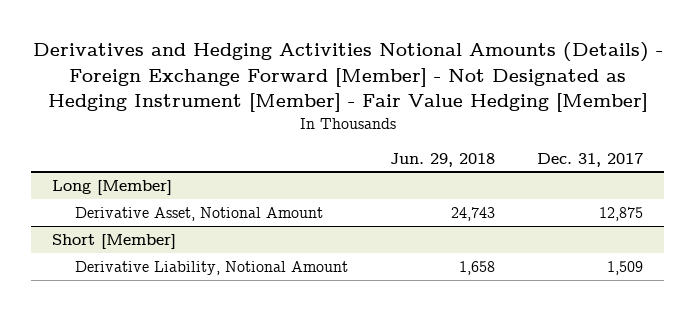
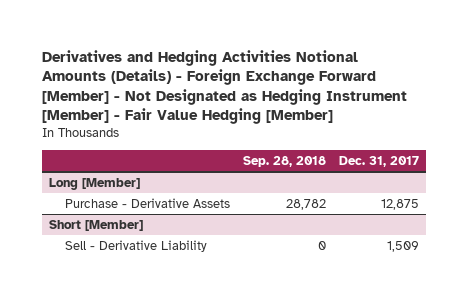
[389,152,495,167] Jun. 29, 2018 -> none
none -> [242,155,326,167] Sep. 28, 2018
[74,206,323,221] Derivative Asset, Notional Amount -> [64,197,230,208] Purchase - Derivative Assets
[74,260,348,275] Derivative Liability, Notional Amount -> [64,239,207,252] Sell - Derivative Liability

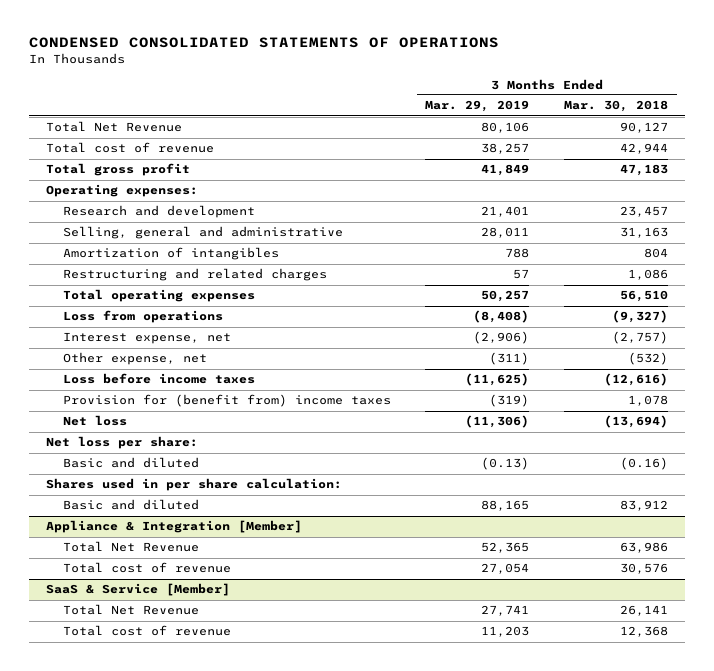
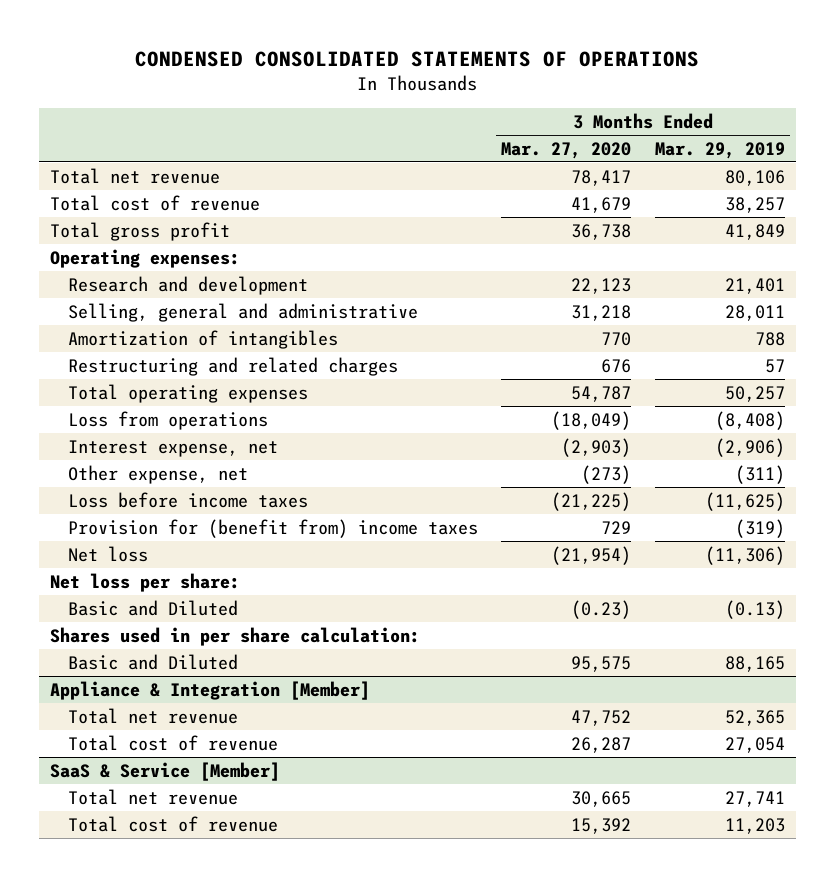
[563,100,668,113] Mar. 30, 2018 -> none
none -> [501,141,632,159] Mar. 27, 2020
[46,121,183,133] Total Net Revenue -> [50,167,221,184] Total net revenue
[62,457,199,469] Basic and diluted -> [68,599,239,616] Basic and Diluted
[62,499,199,511] Basic and diluted -> [68,653,239,670] Basic and Diluted
[62,541,199,553] Total Net Revenue -> [68,707,239,724] Total net revenue
[62,604,199,616] Total Net Revenue -> [68,788,239,805] Total net revenue

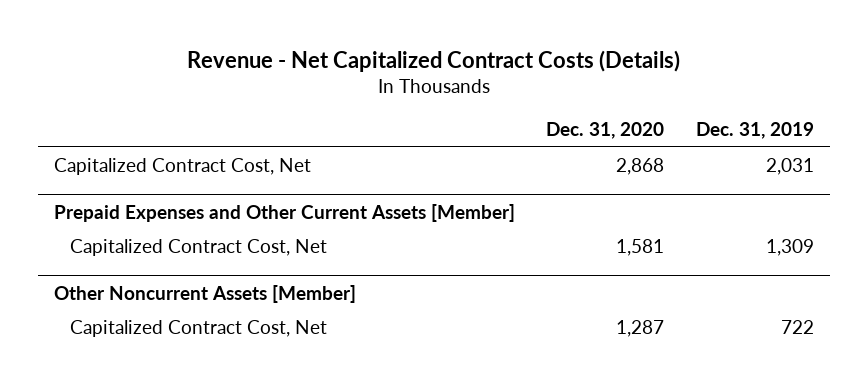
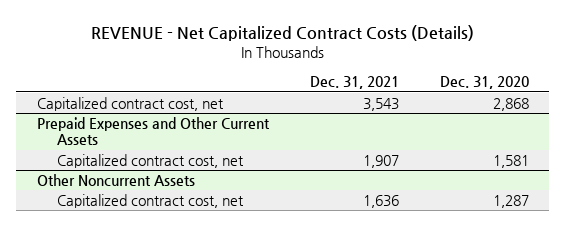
[186,49,680,72] Revenue - Net Capitalized Contract Costs (Details) -> [90,25,474,42] REVENUE - Net Capitalized Contract Costs (Details)
[695,122,814,140] Dec. 31, 2019 -> none
none -> [309,76,399,90] Dec. 31, 2021
[53,158,311,176] Capitalized Contract Cost, Net -> [36,97,224,112] Capitalized contract cost, net
[53,203,515,222] Prepaid Expenses and Other Current Assets [Member] -> [36,117,270,146] Prepaid Expenses and Other Current Assets
[70,239,328,257] Capitalized Contract Cost, Net -> [57,154,245,169] Capitalized contract cost, net
[53,284,356,303] Other Noncurrent Assets [Member] -> [36,174,195,187] Other Noncurrent Assets
[70,320,328,338] Capitalized Contract Cost, Net -> [57,194,245,209] Capitalized contract cost, net

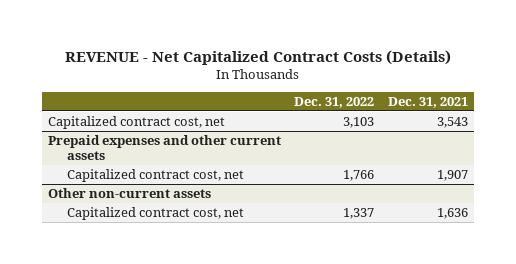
[439,76,529,90] Dec. 31, 2020 -> none
none -> [294,96,375,108] Dec. 31, 2022
[36,117,270,146] Prepaid Expenses and Other Current Assets -> [48,135,282,161] Prepaid expenses and other current assets
[36,174,195,187] Other Noncurrent Assets -> [48,188,212,199] Other non-current assets

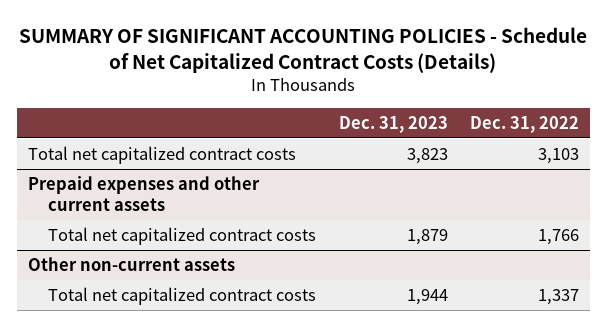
[64,49,451,65] REVENUE - Net Capitalized Contract Costs (Details) -> [19,26,588,73] SUMMARY OF SIGNIFICANT ACCOUNTING POLICIES - Schedule of Net Capitalized Contract Costs (Details)
[387,96,468,108] Dec. 31, 2021 -> none
none -> [338,115,448,133] Dec. 31, 2023
[48,116,226,130] Capitalized contract cost, net -> [27,145,296,164] Total net capitalized contract costs
[67,169,245,183] Capitalized contract cost, net -> [48,226,317,245] Total net capitalized contract costs
[67,207,245,221] Capitalized contract cost, net -> [48,286,317,305] Total net capitalized contract costs

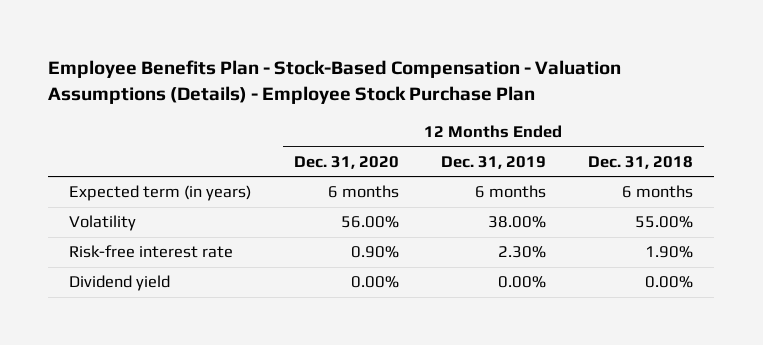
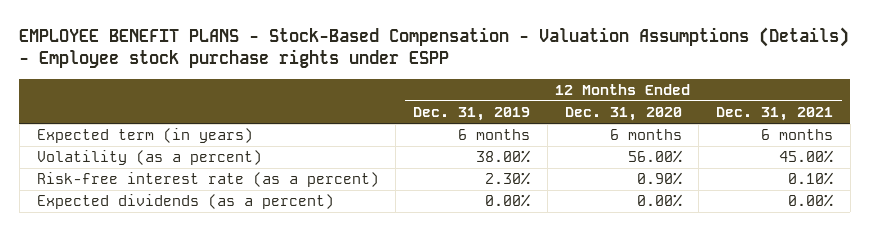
[48,60,622,105] Employee Benefits Plan - Stock-Based Compensation - Valuation Assumptions (Details) - Employee Stock Purchase Plan -> [19,26,850,69] EMPLOYEE BENEFIT PLANS - Stock-Based Compensation - Valuation Assumptions (Details) - Employee stock purchase rights under ESPP
[588,155,694,169] Dec. 31, 2018 -> none
none -> [716,107,834,122] Dec. 31, 2021
[69,215,137,232] Volatility -> [36,150,262,166] Volatility (as a percent)
[69,245,234,259] Risk-free interest rate -> [36,172,379,188] Risk-free interest rate (as a percent)
[69,275,171,292] Dividend yield -> [36,194,334,210] Expected dividends (as a percent)

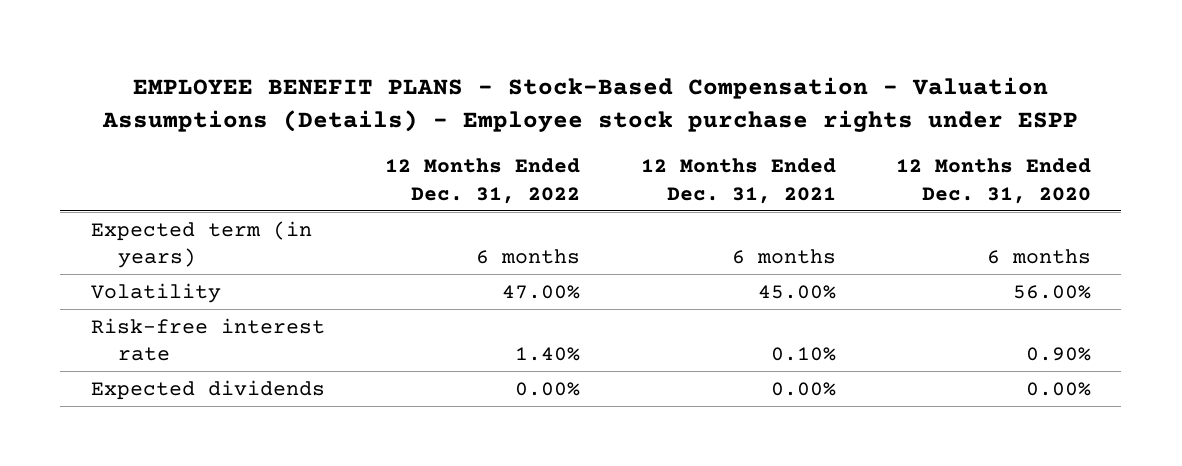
[413,107,531,122] Dec. 31, 2019 -> none
none -> [385,158,581,204] 12 Months Ended Dec. 31, 2022
[36,150,262,166] Volatility (as a percent) -> [90,282,221,303] Volatility
[36,172,379,188] Risk-free interest rate (as a percent) -> [90,317,325,362] Risk-free interest rate
[36,194,334,210] Expected dividends (as a percent) -> [90,379,325,400] Expected dividends

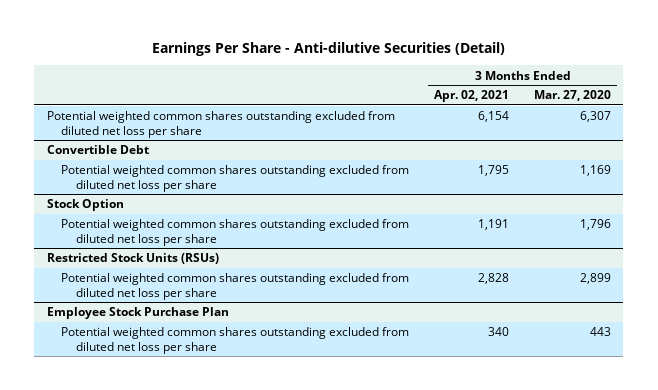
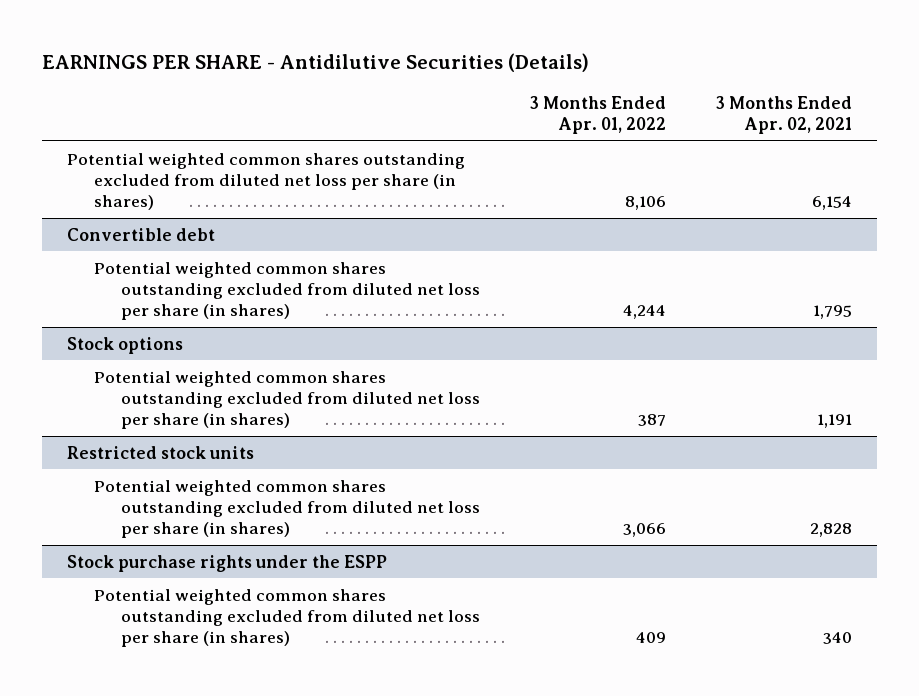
[151,42,505,57] Earnings Per Share - Anti-dilutive Securities (Detail) -> [42,53,590,73] EARNINGS PER SHARE - Antidilutive Securities (Details)
[533,90,611,102] Mar. 27, 2020 -> none
none -> [530,96,667,135] 3 Months Ended Apr. 01, 2022
[46,111,395,138] Potential weighted common shares outstanding excluded from diluted net loss per share -> [66,152,465,211] Potential weighted common shares outstanding excluded from diluted net loss per share (in shares)
[46,145,149,155] Convertible Debt -> [66,227,215,241] Convertible debt
[61,165,410,192] Potential weighted common shares outstanding excluded from diluted net loss per share -> [94,261,481,321] Potential weighted common shares outstanding excluded from diluted net loss per share (in shares)
[46,199,124,212] Stock Option -> [66,336,183,354] Stock options
[61,219,410,246] Potential weighted common shares outstanding excluded from diluted net loss per share -> [94,370,481,430] Potential weighted common shares outstanding excluded from diluted net loss per share (in shares)
[46,253,219,265] Restricted Stock Units (RSUs) -> [66,445,254,459] Restricted stock units
[61,273,410,300] Potential weighted common shares outstanding excluded from diluted net loss per share -> [94,479,481,539] Potential weighted common shares outstanding excluded from diluted net loss per share (in shares)
[46,307,229,320] Employee Stock Purchase Plan -> [66,554,387,572] Stock purchase rights under the ESPP
[61,327,410,354] Potential weighted common shares outstanding excluded from diluted net loss per share -> [94,588,481,648] Potential weighted common shares outstanding excluded from diluted net loss per share (in shares)

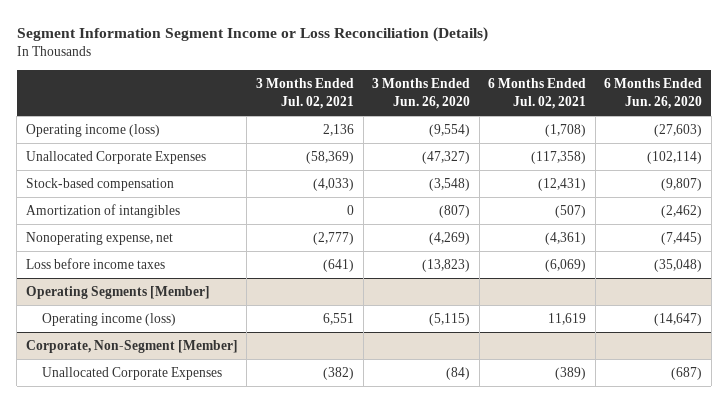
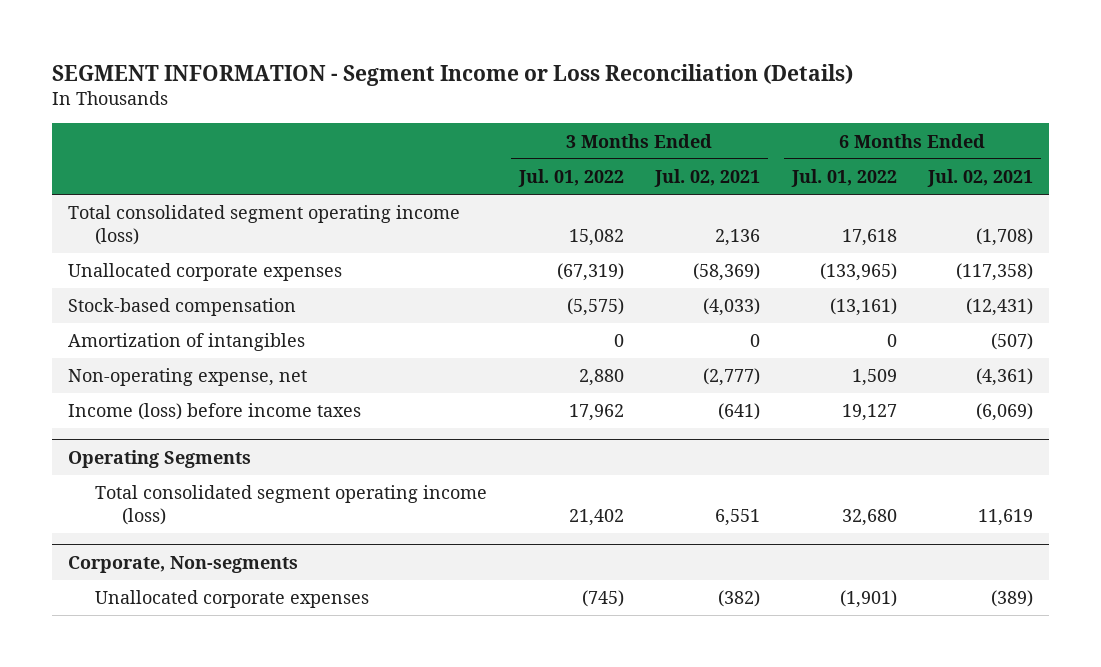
[16,26,488,42] Segment Information Segment Income or Loss Reconciliation (Details) -> [52,63,854,86] SEGMENT INFORMATION - Segment Income or Loss Reconciliation (Details)
[372,78,471,109] 3 Months Ended Jun. 26, 2020 -> none
[604,78,703,109] 6 Months Ended Jun. 26, 2020 -> none
none -> [517,168,624,187] Jul. 01, 2022
none -> [790,168,897,187] Jul. 01, 2022
[25,124,160,138] Operating income (loss) -> [67,205,460,245] Total consolidated segment operating income (loss)
[25,151,206,165] Unallocated Corporate Expenses -> [67,263,342,282] Unallocated corporate expenses
[25,232,173,246] Nonoperating expense, net -> [67,368,307,387] Non-operating expense, net
[25,258,165,270] Loss before income taxes -> [67,403,361,421] Income (loss) before income taxes
[25,286,210,300] Operating Segments [Member] -> [67,449,251,468] Operating Segments
[41,313,176,327] Operating income (loss) -> [95,485,488,525] Total consolidated segment operating income (loss)
[25,340,238,354] Corporate, Non-Segment [Member] -> [67,555,298,573] Corporate, Non-segments
[41,367,222,381] Unallocated Corporate Expenses -> [95,590,370,609] Unallocated corporate expenses

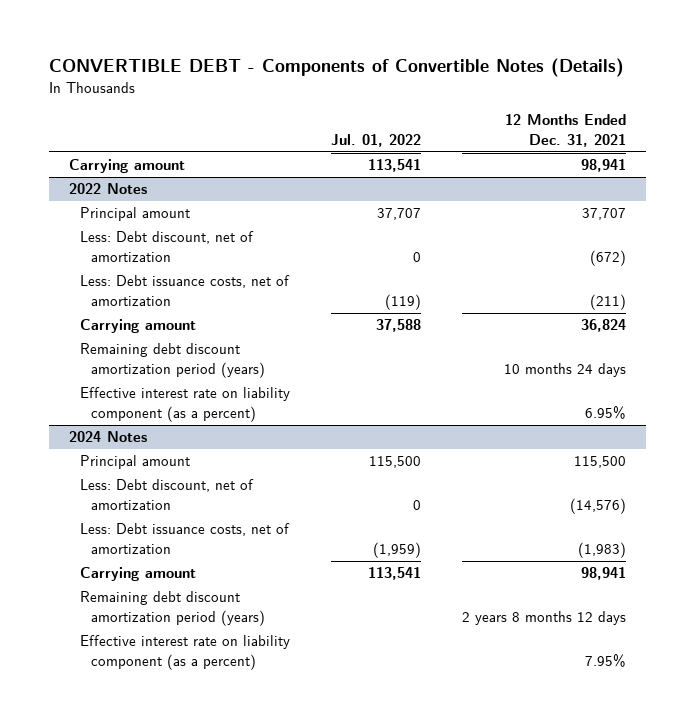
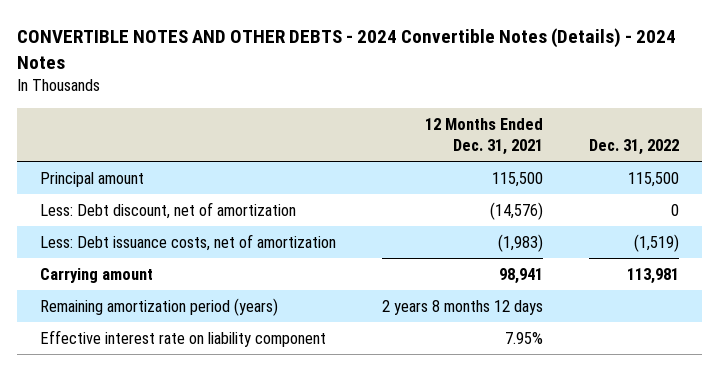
[48,58,624,78] CONVERTIBLE DEBT - Components of Convertible Notes (Details) -> [17,28,677,69] CONVERTIBLE NOTES AND OTHER DEBTS - 2024 Convertible Notes (Details) - 2024 Notes
[331,133,422,147] Jul. 01, 2022 -> none
none -> [588,139,679,156] Dec. 31, 2022
[69,159,186,174] Carrying amount -> none
[69,183,148,195] 2022 Notes -> none
[80,207,191,222] Principal amount -> none
[80,231,255,263] Less: Debt discount, net of amortization -> none
[80,275,291,307] Less: Debt issuance costs, net of amortization -> none
[80,319,197,334] Carrying amount -> none
[80,343,266,379] Remaining debt discount amortization period (years) -> none
[80,387,291,423] Effective interest rate on liability component (as a percent) -> none
[69,431,148,443] 2024 Notes -> none
[80,591,266,627] Remaining debt discount amortization period (years) -> [40,297,279,316] Remaining amortization period (years)
[80,635,291,671] Effective interest rate on liability component (as a percent) -> [40,329,327,347] Effective interest rate on liability component

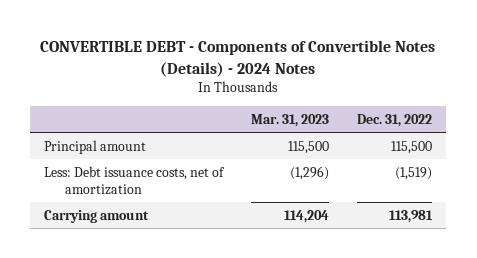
[17,28,677,69] CONVERTIBLE NOTES AND OTHER DEBTS - 2024 Convertible Notes (Details) - 2024 Notes -> [40,40,436,77] CONVERTIBLE DEBT - Components of Convertible Notes (Details) - 2024 Notes
[425,117,544,156] 12 Months Ended Dec. 31, 2021 -> none
none -> [251,113,330,127] Mar. 31, 2023
[40,201,297,219] Less: Debt discount, net of amortization -> none
[40,297,279,316] Remaining amortization period (years) -> none
[40,329,327,347] Effective interest rate on liability component -> none

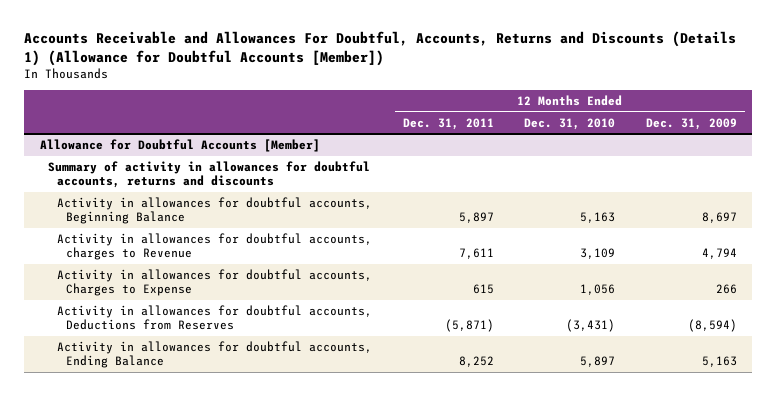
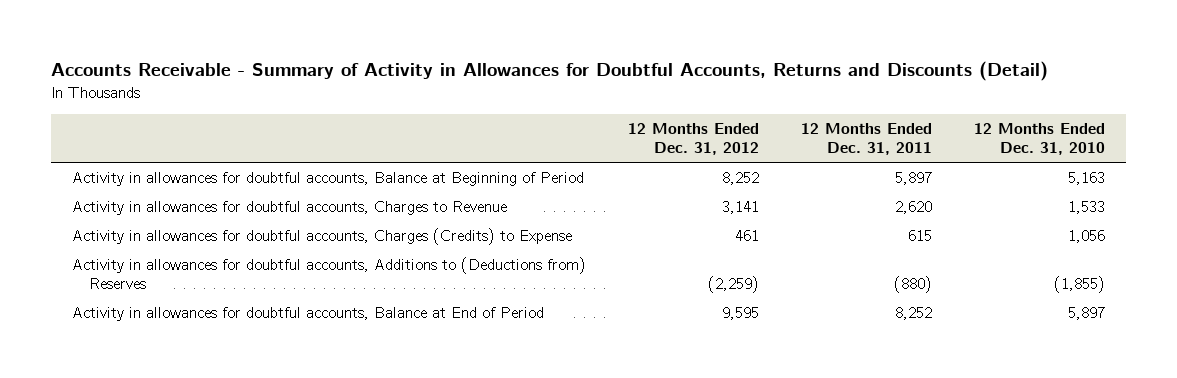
[24,30,737,66] Accounts Receivable and Allowances For Doubtful, Accounts, Returns and Discounts (Details 1) (Allowance for Doubtful Accounts [Member]) -> [51,61,1049,82] Accounts Receivable - Summary of Activity in Allowances for Doubtful Accounts, Returns and Discounts (Detail)
[645,117,737,130] Dec. 31, 2009 -> none
none -> [628,123,760,155] 12 Months Ended Dec. 31, 2012
[39,139,320,153] Allowance for Doubtful Accounts [Member] -> none
[48,161,371,188] Summary of activity in allowances for doubtful accounts, returns and discounts -> none
[57,197,373,224] Activity in allowances for doubtful accounts, Beginning Balance -> [72,172,585,187] Activity in allowances for doubtful accounts, Balance at Beginning of Period
[57,233,373,260] Activity in allowances for doubtful accounts, charges to Revenue -> [72,201,508,216] Activity in allowances for doubtful accounts, Charges to Revenue
[458,247,494,259] 7,611 -> [895,201,933,215] 2,620
[580,247,616,259] 3,109 -> [1067,201,1105,215] 1,533
[57,269,373,296] Activity in allowances for doubtful accounts, Charges to Expense -> [72,228,573,246] Activity in allowances for doubtful accounts, Charges (Credits) to Expense
[57,305,373,330] Activity in allowances for doubtful accounts, Deductions from Reserves -> [72,257,587,289] Activity in allowances for doubtful accounts, Additions to (Deductions from) Reserves
[444,318,494,332] (5,871) -> [894,275,933,293] (880)
[566,318,616,332] (3,431) -> [1053,275,1105,293] (1,855)
[57,341,373,368] Activity in allowances for doubtful accounts, Ending Balance -> [72,307,545,322] Activity in allowances for doubtful accounts, Balance at End of Period

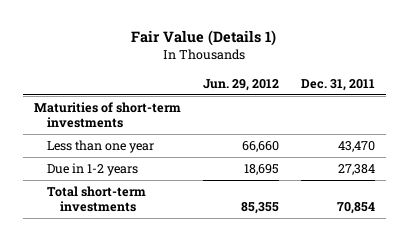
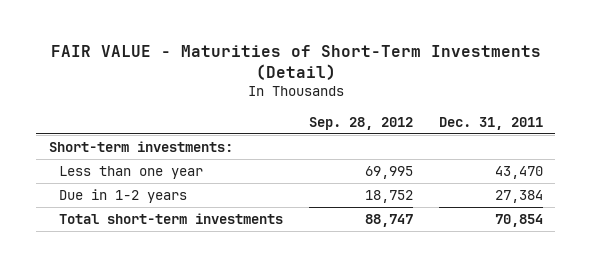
[131,30,277,47] Fair Value (Details 1) -> [50,45,541,81] FAIR VALUE - Maturities of Short-Term Investments (Detail)
[202,78,279,91] Jun. 29, 2012 -> none
none -> [308,116,413,130] Sep. 28, 2012
[33,102,181,128] Maturities of short-term investments -> [49,140,234,152] Short-term investments:

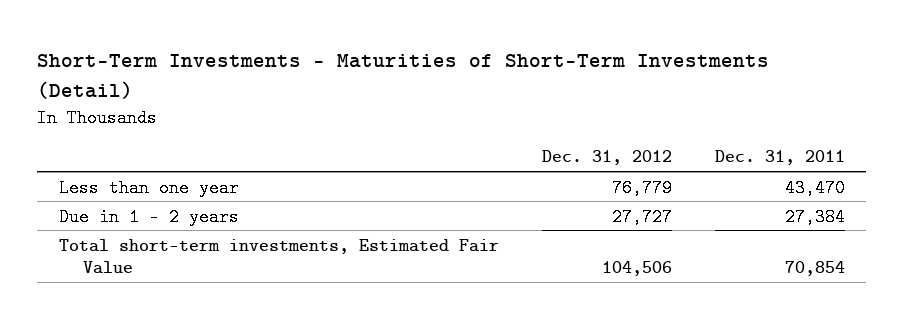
[50,45,541,81] FAIR VALUE - Maturities of Short-Term Investments (Detail) -> [37,54,770,99] Short-Term Investments - Maturities of Short-Term Investments (Detail)
[308,116,413,130] Sep. 28, 2012 -> none
none -> [541,150,672,166] Dec. 31, 2012
[49,140,234,152] Short-term investments: -> none
[59,188,188,203] Due in 1-2 years -> [58,207,239,226] Due in 1 - 2 years
[59,212,284,224] Total short-term investments -> [58,238,499,275] Total short-term investments, Estimated Fair Value

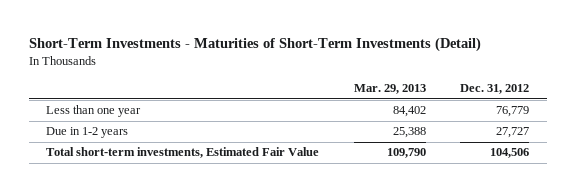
[714,150,845,166] Dec. 31, 2011 -> none
none -> [353,84,426,95] Mar. 29, 2013
[58,207,239,226] Due in 1 - 2 years -> [46,127,129,139] Due in 1-2 years

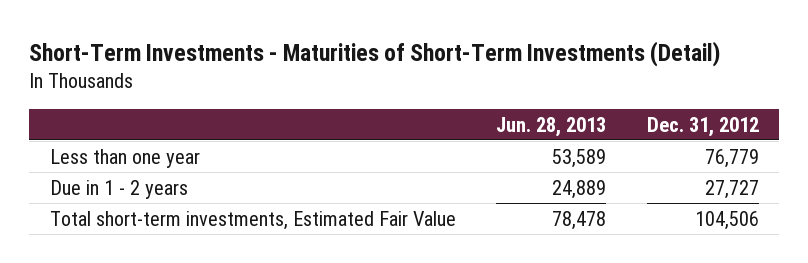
[353,84,426,95] Mar. 29, 2013 -> none
none -> [496,116,607,137] Jun. 28, 2013
[46,127,129,139] Due in 1-2 years -> [49,179,188,199] Due in 1 - 2 years

